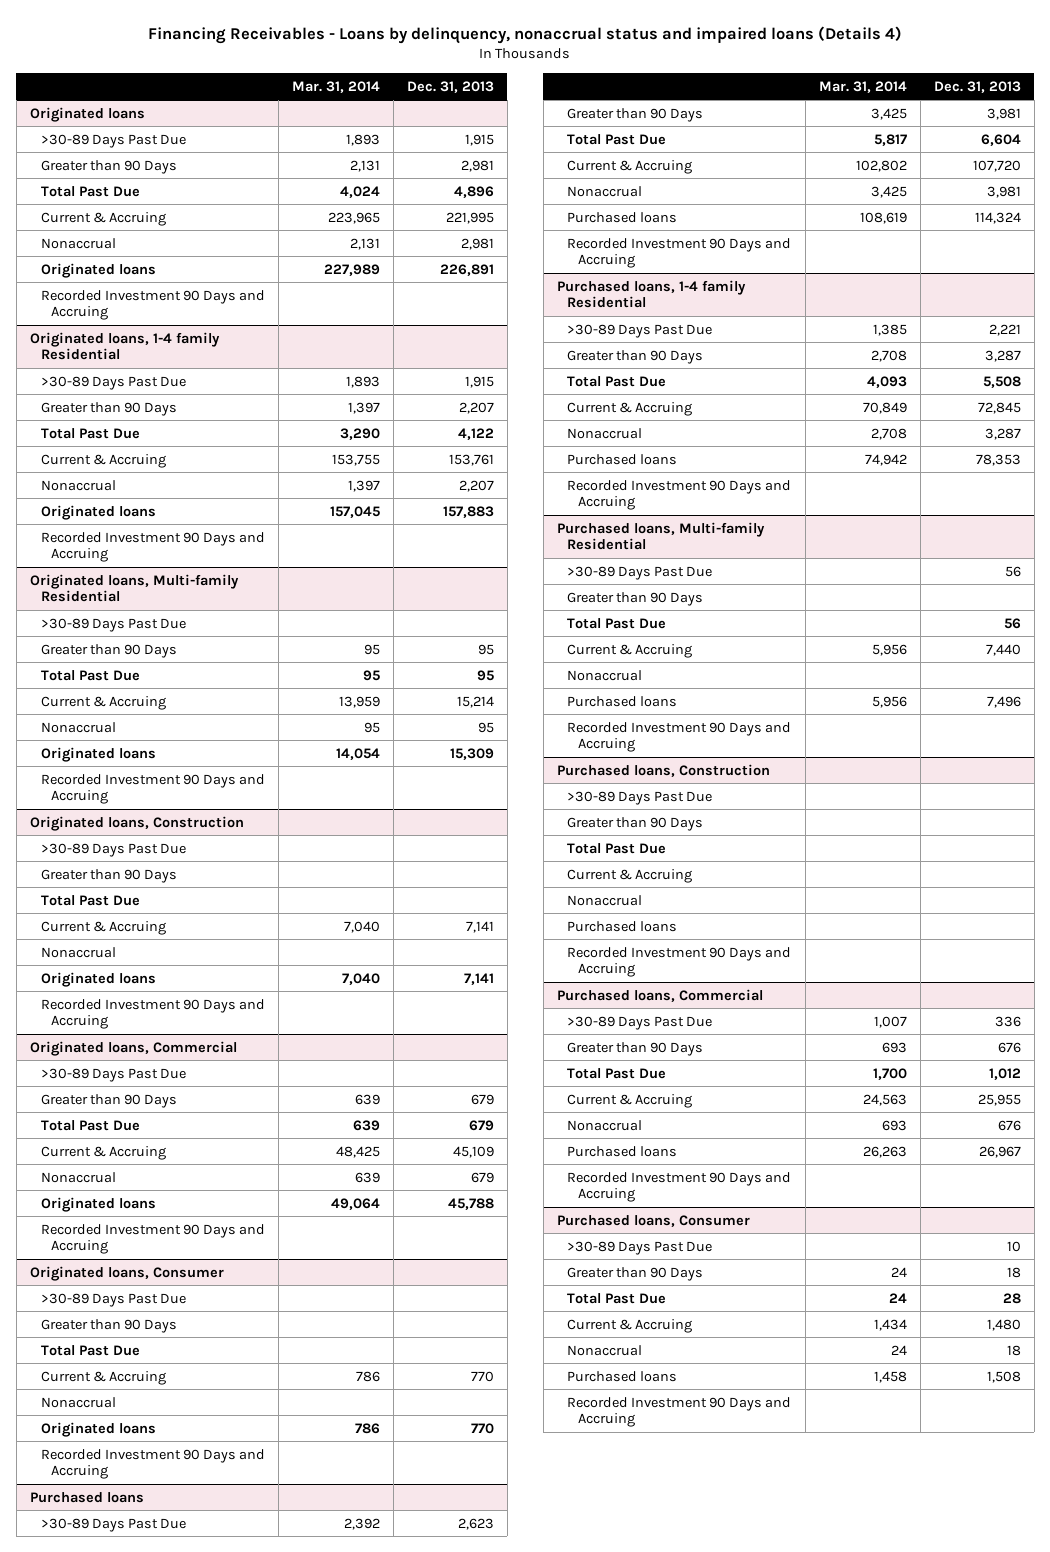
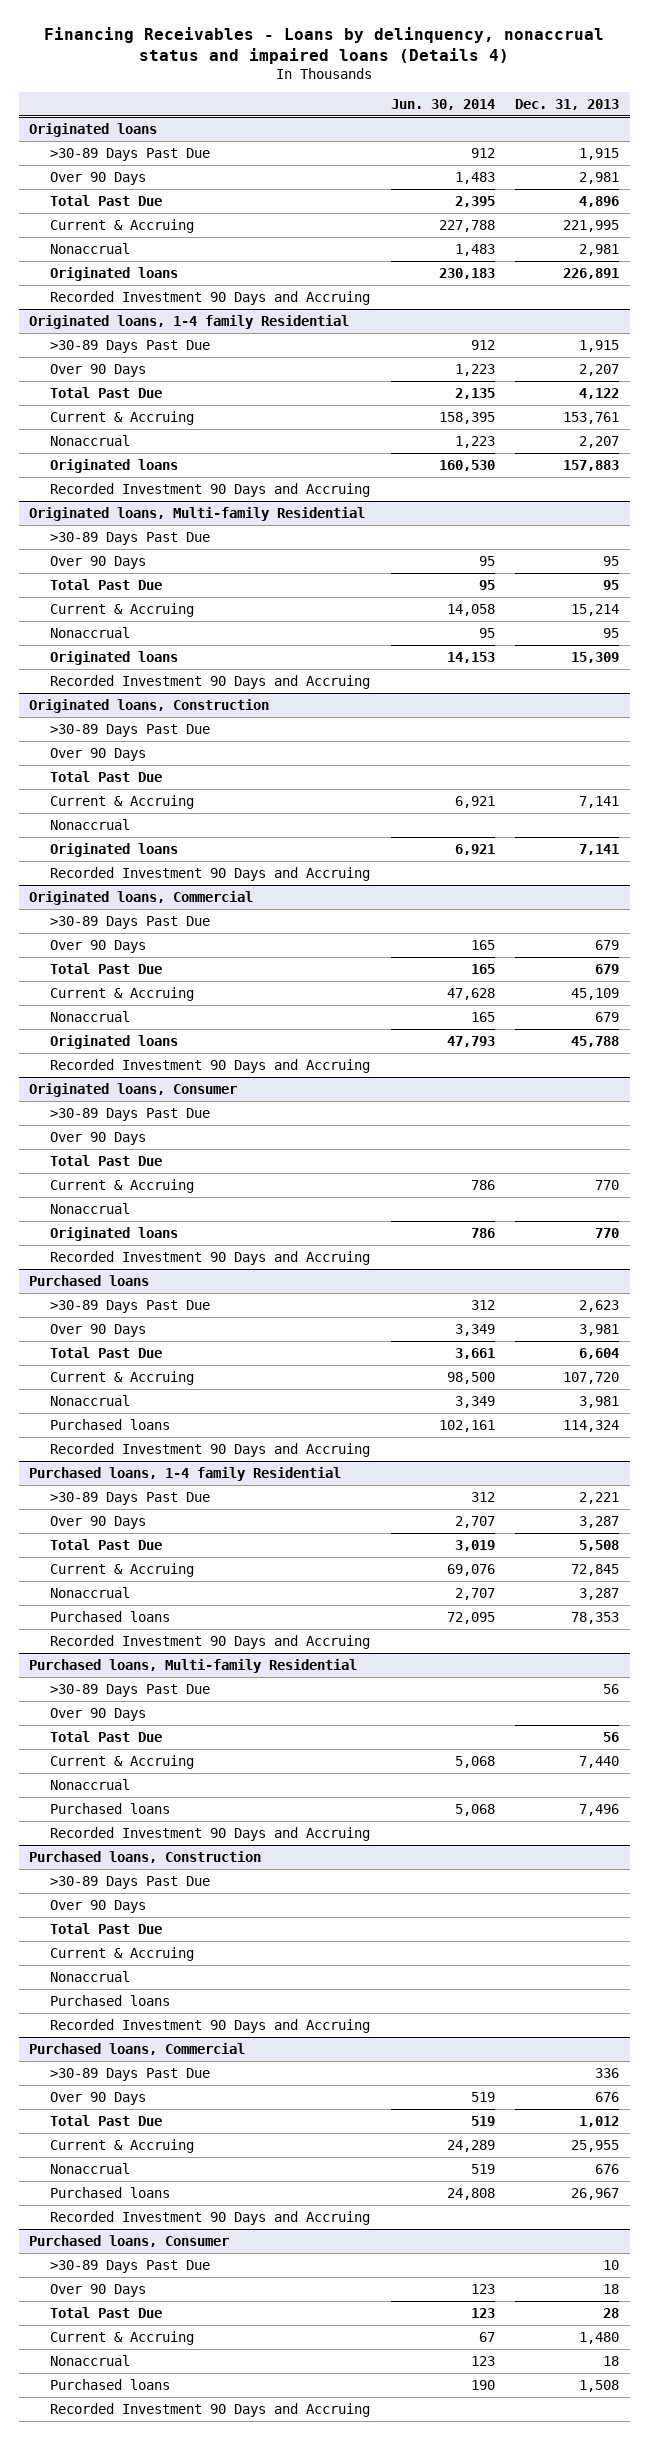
[291,80,380,93] Mar. 31, 2014 -> none
none -> [390,98,495,110] Jun. 30, 2014
[40,159,177,174] Greater than 90 Days -> [49,171,146,185] Over 90 Days
[40,401,177,416] Greater than 90 Days -> [49,363,146,377] Over 90 Days
[40,643,177,658] Greater than 90 Days -> [49,555,146,569] Over 90 Days
[40,868,177,883] Greater than 90 Days -> [49,747,146,761] Over 90 Days
[40,1093,177,1108] Greater than 90 Days -> [49,939,146,953] Over 90 Days
[40,1318,177,1333] Greater than 90 Days -> [49,1131,146,1145] Over 90 Days
[567,107,704,122] Greater than 90 Days -> [49,1323,146,1337] Over 90 Days
[567,349,704,364] Greater than 90 Days -> [49,1515,146,1529] Over 90 Days
[567,591,704,606] Greater than 90 Days -> [49,1707,146,1721] Over 90 Days
[567,816,704,831] Greater than 90 Days -> [49,1899,146,1913] Over 90 Days
[567,1041,704,1056] Greater than 90 Days -> [49,2091,146,2105] Over 90 Days
[567,1266,704,1281] Greater than 90 Days -> [49,2283,146,2297] Over 90 Days

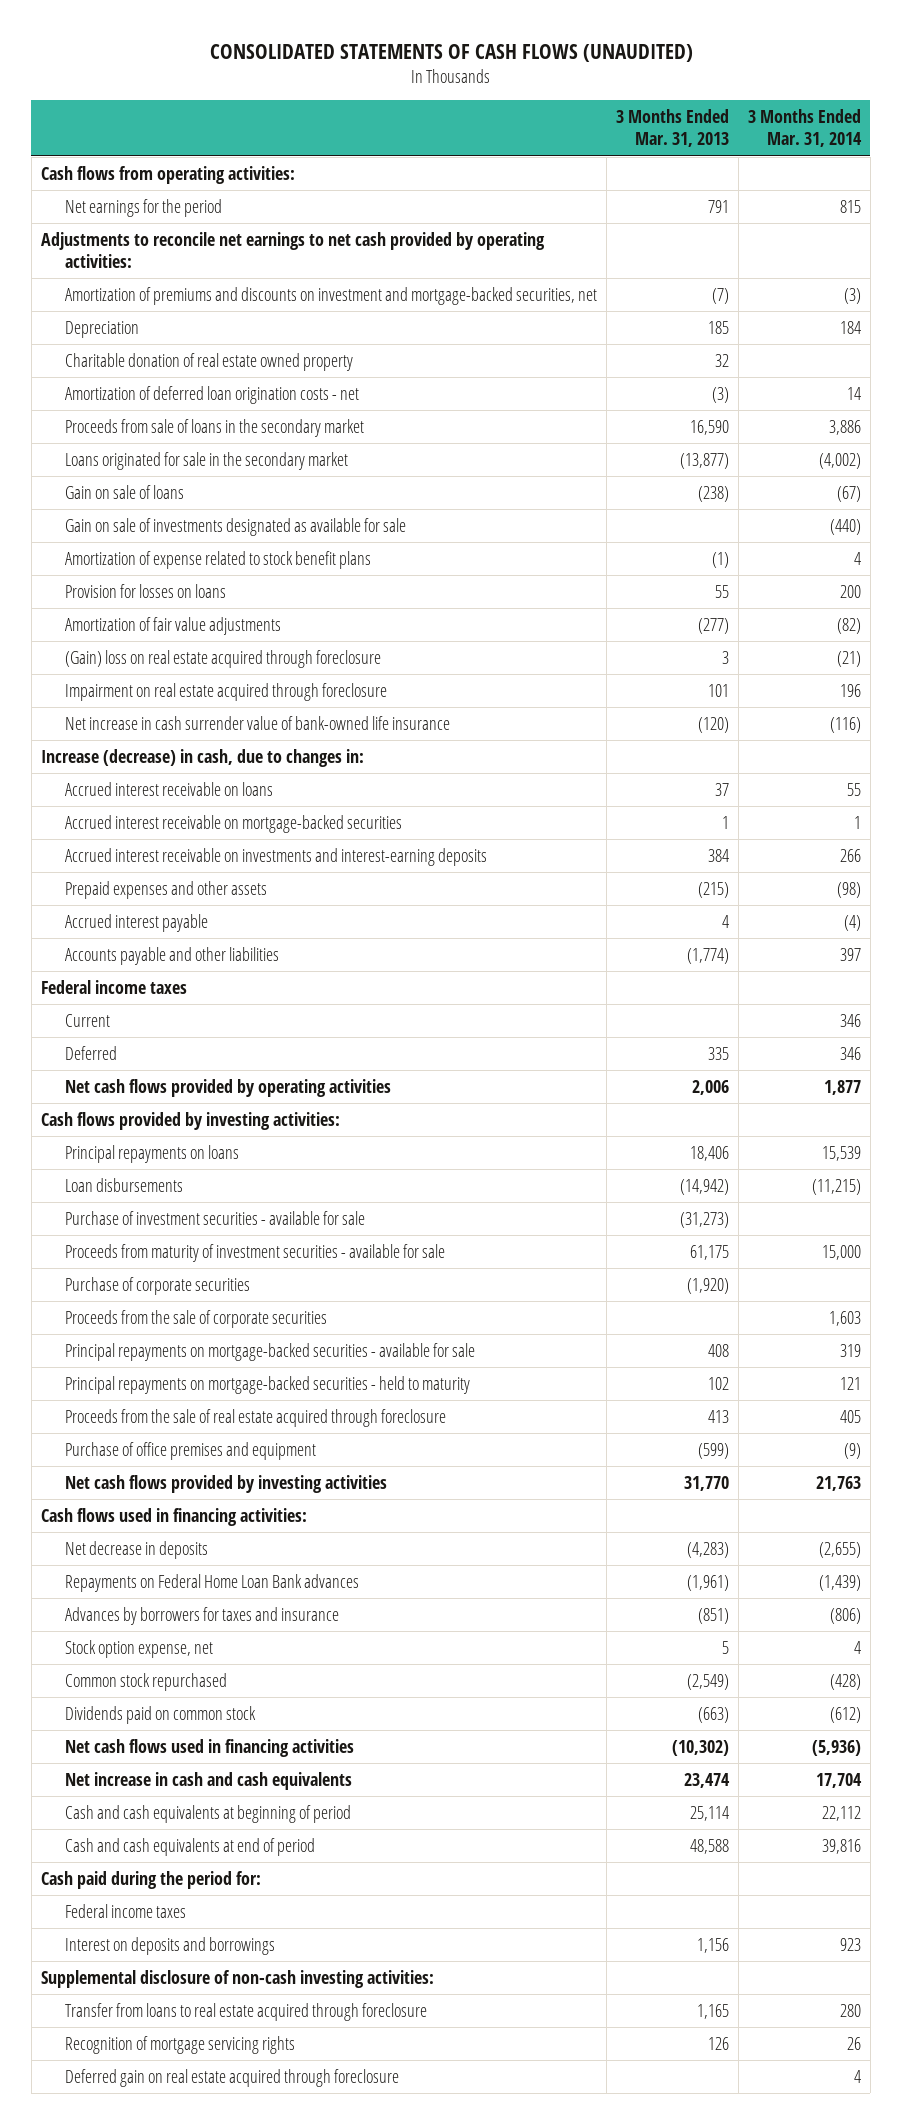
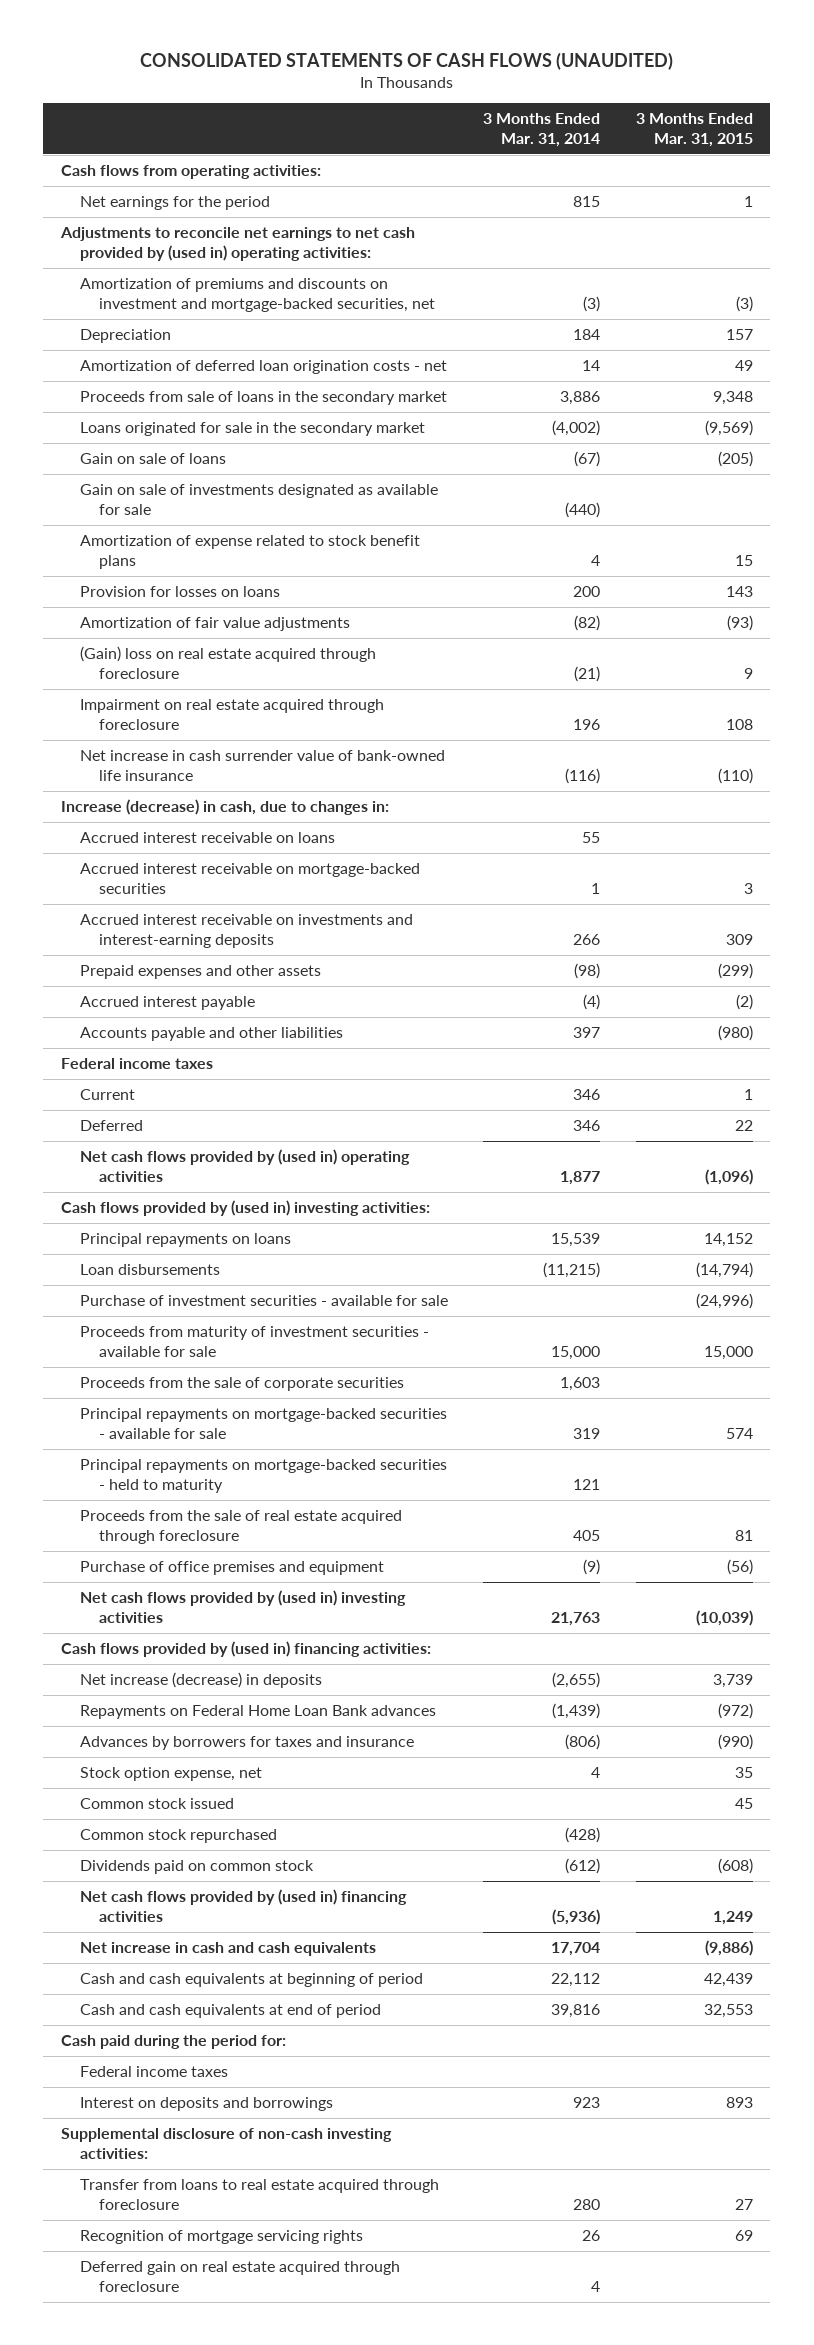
[615,109,729,148] 3 Months Ended Mar. 31, 2013 -> none
none -> [635,113,753,147] 3 Months Ended Mar. 31, 2015
[40,231,545,268] Adjustments to reconcile net earnings to net cash provided by operating activities: -> [59,226,415,261] Adjustments to reconcile net earnings to net cash provided by (used in) operating activities:
[64,352,353,371] Charitable donation of real estate owned property -> none
[64,1078,391,1097] Net cash flows provided by operating activities -> [79,1148,410,1182] Net cash flows provided by (used in) operating activities
[40,1111,340,1130] Cash flows provided by investing activities: -> [60,1199,430,1216] Cash flows provided by (used in) investing activities:
[64,1276,250,1295] Purchase of corporate securities -> none
[64,1474,387,1493] Net cash flows provided by investing activities -> [79,1589,406,1623] Net cash flows provided by (used in) investing activities
[40,1507,307,1526] Cash flows used in financing activities: -> [60,1640,431,1657] Cash flows provided by (used in) financing activities:
[64,1540,208,1559] Net decrease in deposits -> [79,1671,322,1688] Net increase (decrease) in deposits
none -> [79,1797,234,1809] Common stock issued
[64,1738,354,1757] Net cash flows used in financing activities -> [79,1888,407,1922] Net cash flows provided by (used in) financing activities

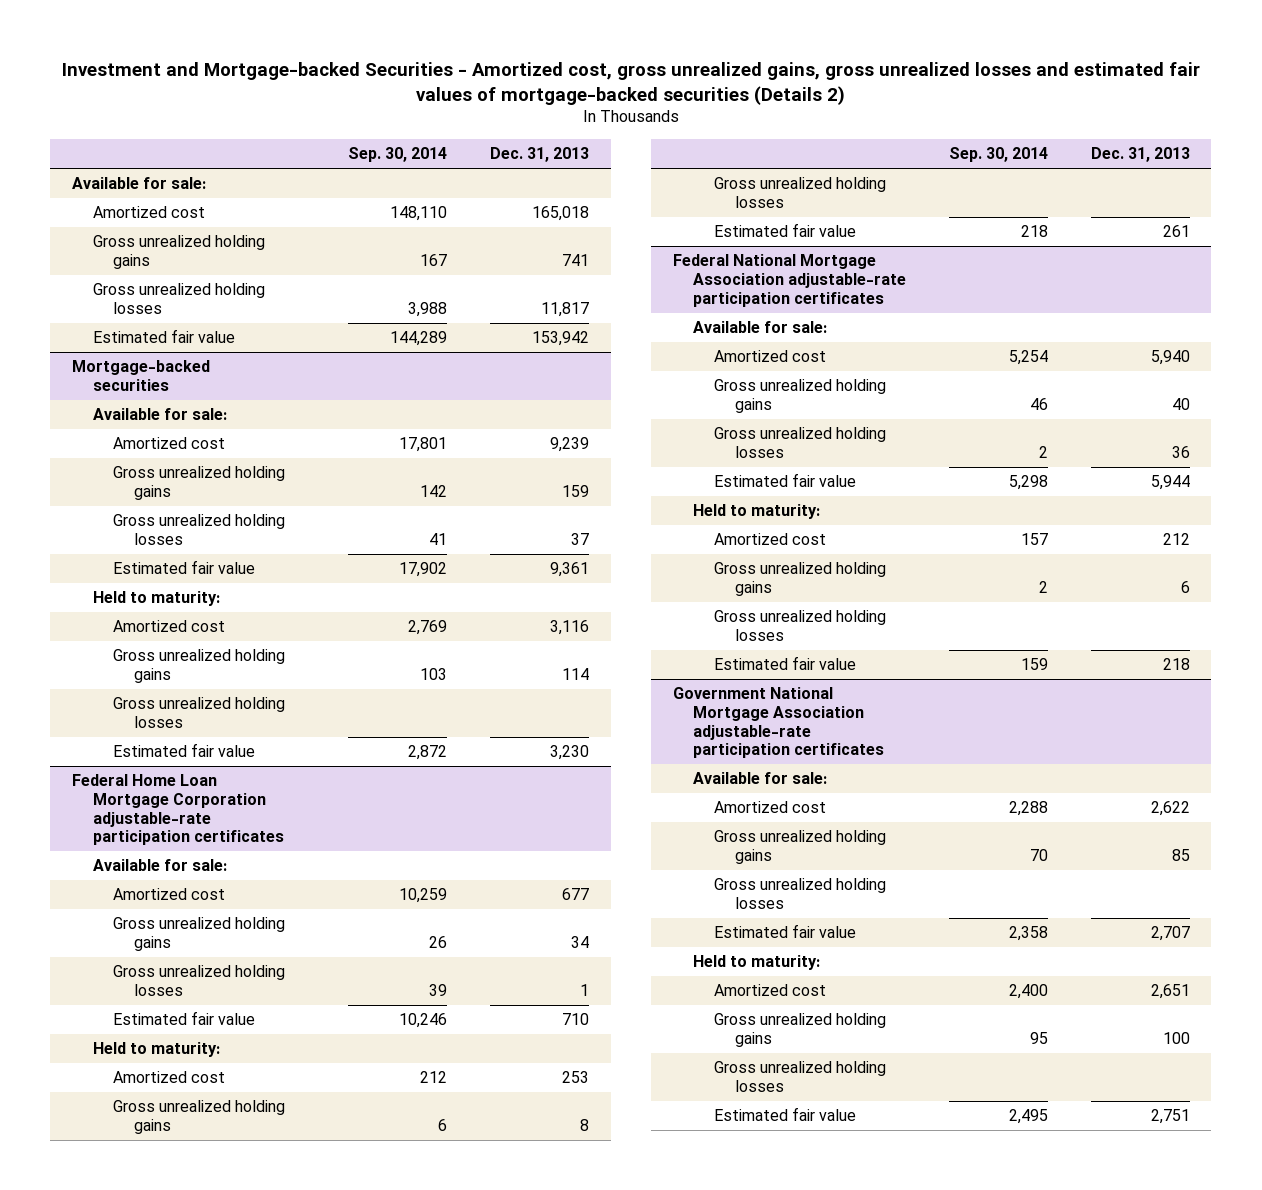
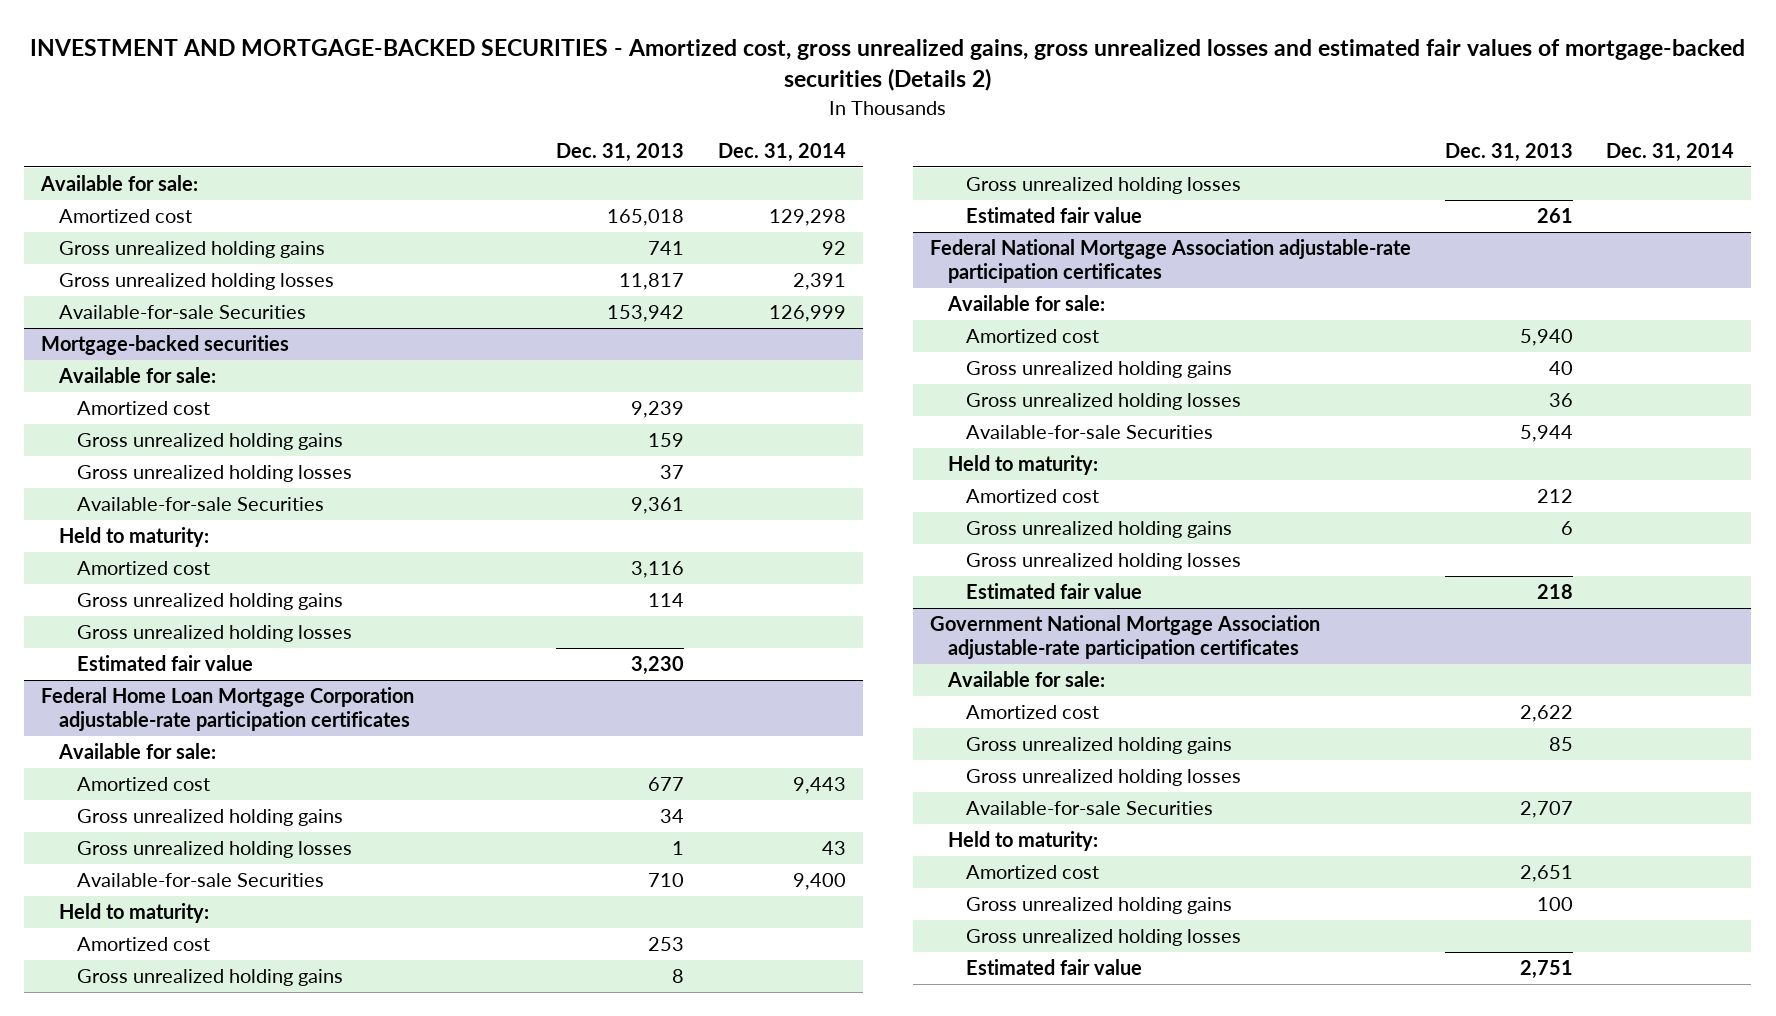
[61,61,1200,105] Investment and Mortgage-backed Securities - Amortized cost, gross unrealized gains, gross unrealized losses and estimated fair values of mortgage-backed securities (Details 2) -> [29,38,1745,92] INVESTMENT AND MORTGAGE-BACKED SECURITIES - Amortized cost, gross unrealized gains, gross unrealized losses and estimated fair values of mortgage-backed securities (Details 2)
[348,147,448,163] Sep. 30, 2014 -> none
none -> [717,143,846,163] Dec. 31, 2014
[92,329,235,344] Estimated fair value -> [59,305,307,320] Available-for-sale Securities
[113,560,256,575] Estimated fair value -> [77,497,325,512] Available-for-sale Securities
[113,1011,256,1026] Estimated fair value -> [77,873,325,888] Available-for-sale Securities
[714,473,857,488] Estimated fair value -> [966,425,1214,440] Available-for-sale Securities
[714,924,857,939] Estimated fair value -> [966,801,1214,816] Available-for-sale Securities

